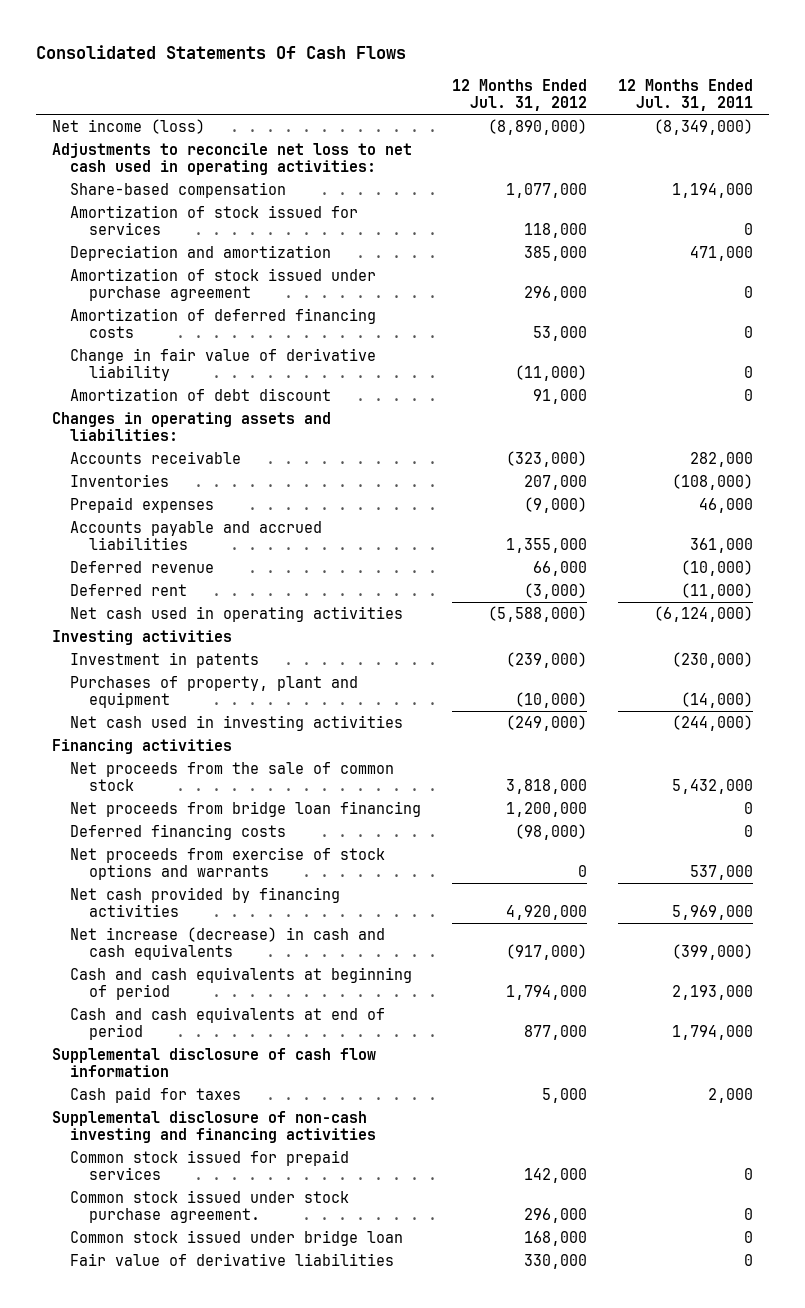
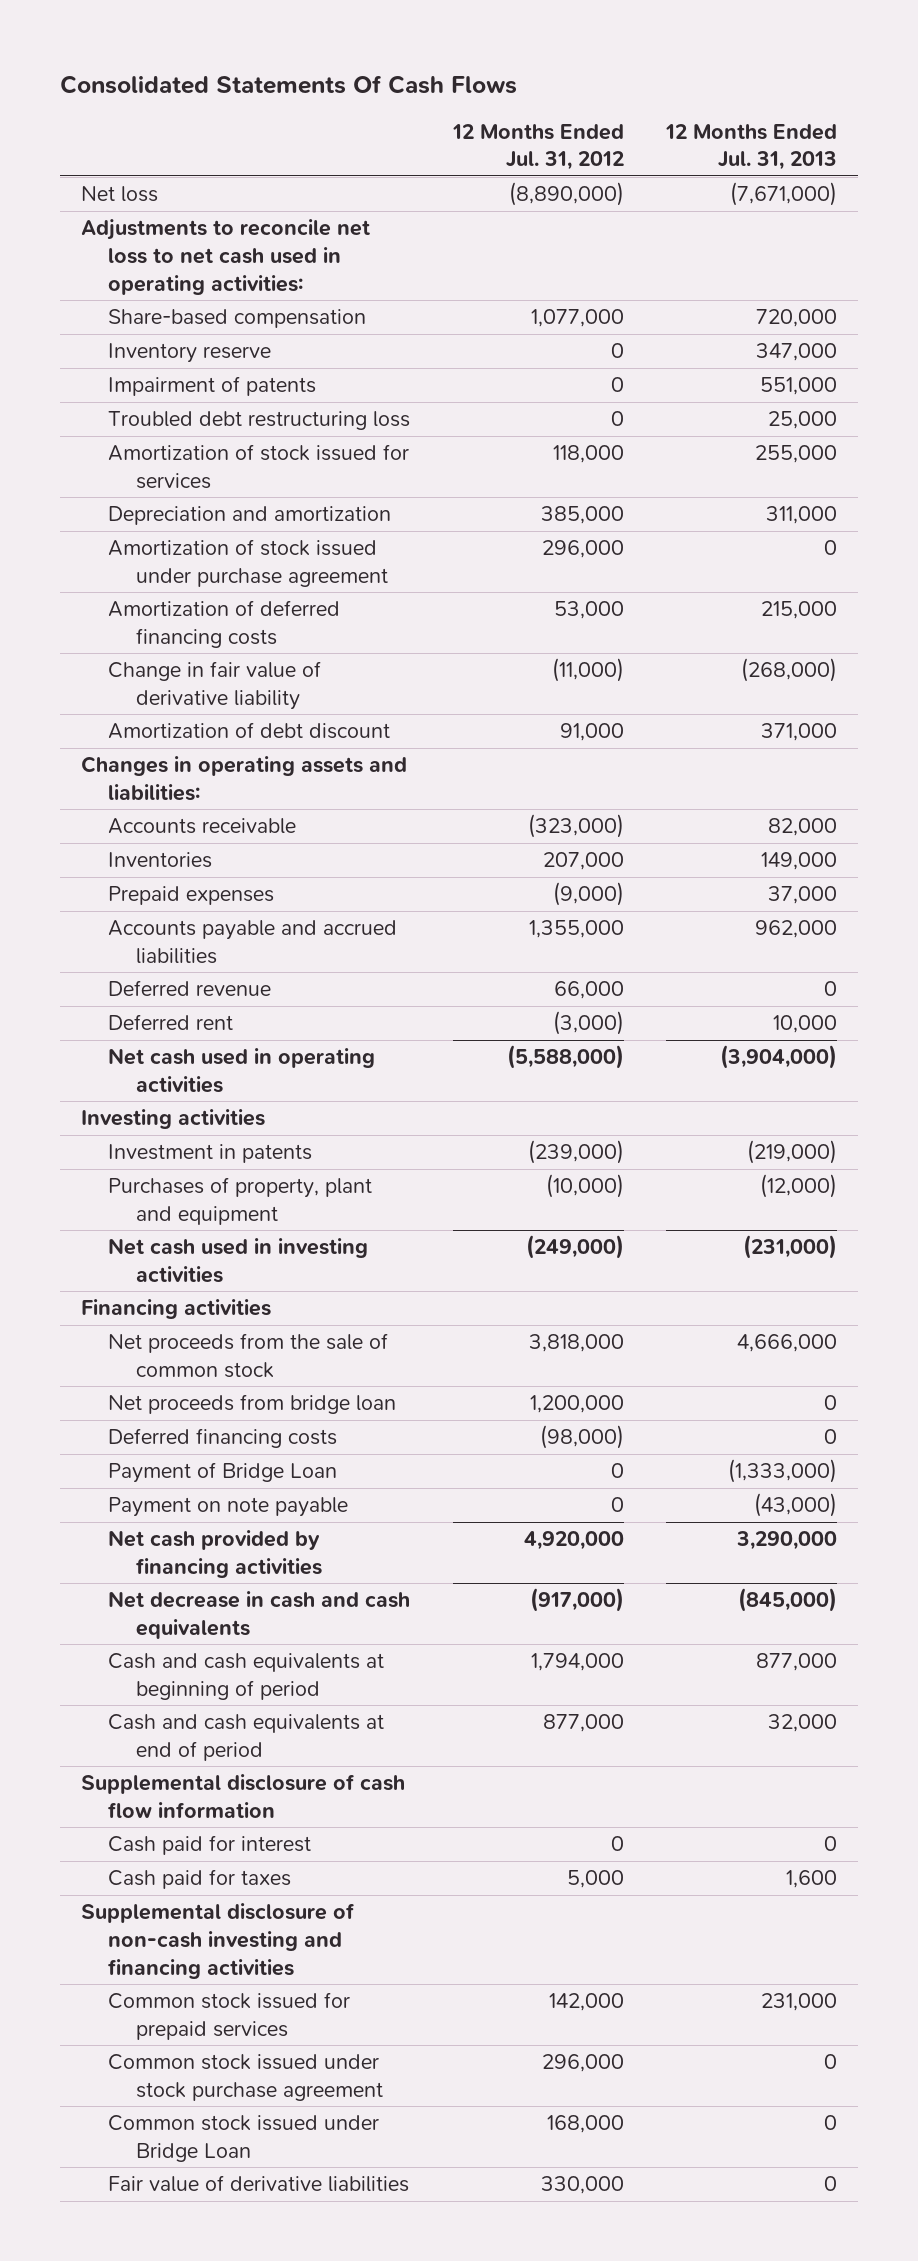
[618,78,754,111] 12 Months Ended Jul. 31, 2011 -> none
none -> [664,123,837,171] 12 Months Ended Jul. 31, 2013
[51,118,205,134] Net income (loss) -> [81,186,159,203] Net loss
none -> [108,343,272,364] Inventory reserve
none -> [108,376,317,397] Impairment of patents
none -> [108,411,411,431] Troubled debt restructuring loss
[70,800,422,817] Net proceeds from bridge loan financing -> [108,1394,397,1415] Net proceeds from bridge loan
[70,846,386,881] Net proceeds from exercise of stock options and warrants -> none
none -> [108,1462,338,1484] Payment of Bridge Loan
none -> [108,1497,349,1518] Payment on note payable
[70,926,386,961] Net increase (decrease) in cash and cash equivalents -> [108,1591,411,1639] Net decrease in cash and cash equivalents
none -> [108,1835,312,1856] Cash paid for interest
[70,1189,350,1224] Common stock issued under stock purchase agreement. -> [108,2054,383,2101] Common stock issued under stock purchase agreement
[70,1229,404,1246] Common stock issued under bridge loan -> [108,2115,380,2162] Common stock issued under Bridge Loan

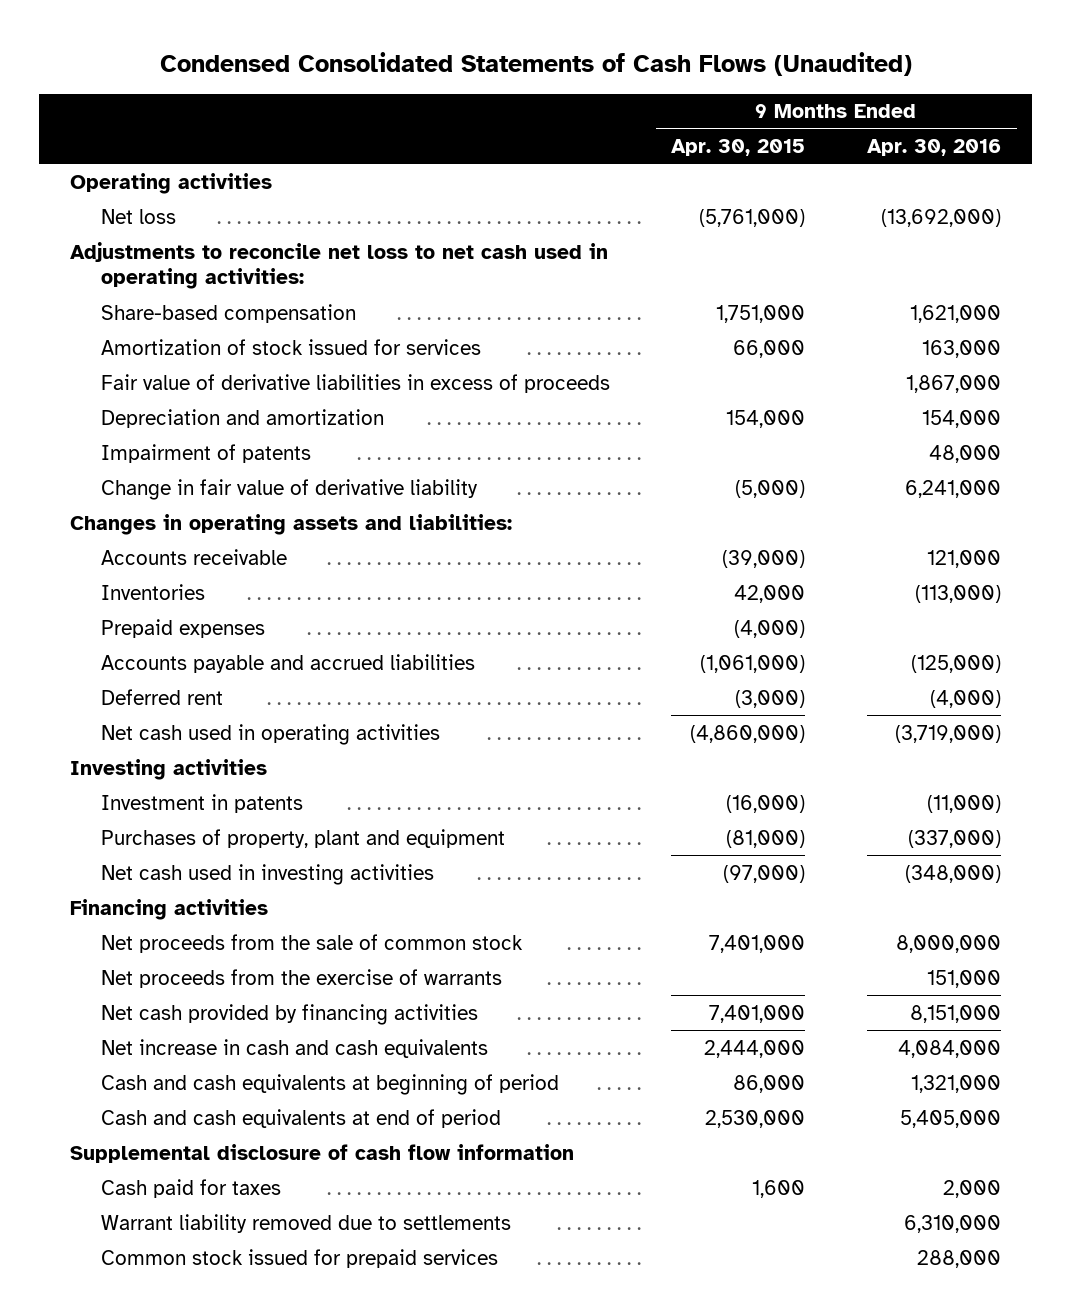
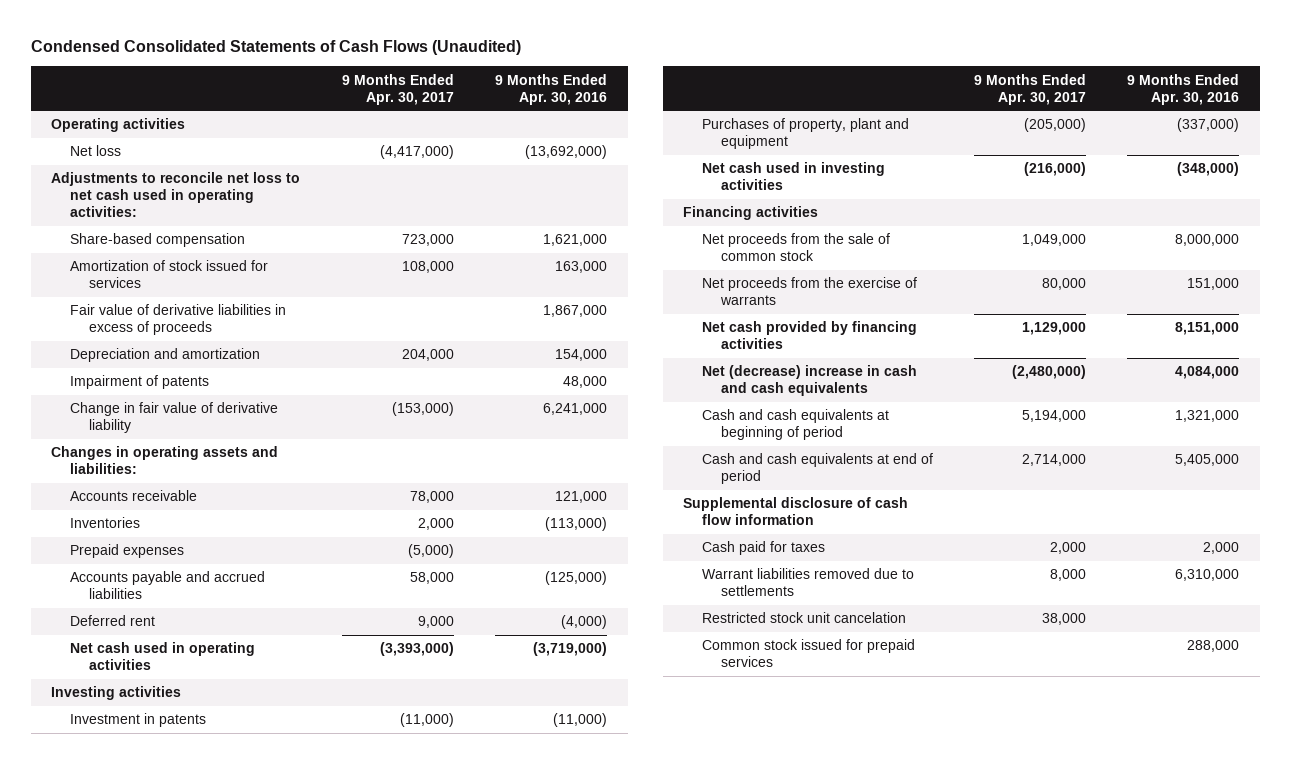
[671,139,806,157] Apr. 30, 2015 -> none
none -> [342,73,455,105] 9 Months Ended Apr. 30, 2017
[100,1038,488,1058] Net increase in cash and cash equivalents -> [702,365,918,397] Net (decrease) increase in cash and cash equivalents
[100,1213,511,1233] Warrant liability removed due to settlements -> [702,568,915,597] Warrant liabilities removed due to settlements
none -> [702,612,907,624] Restricted stock unit cancelation

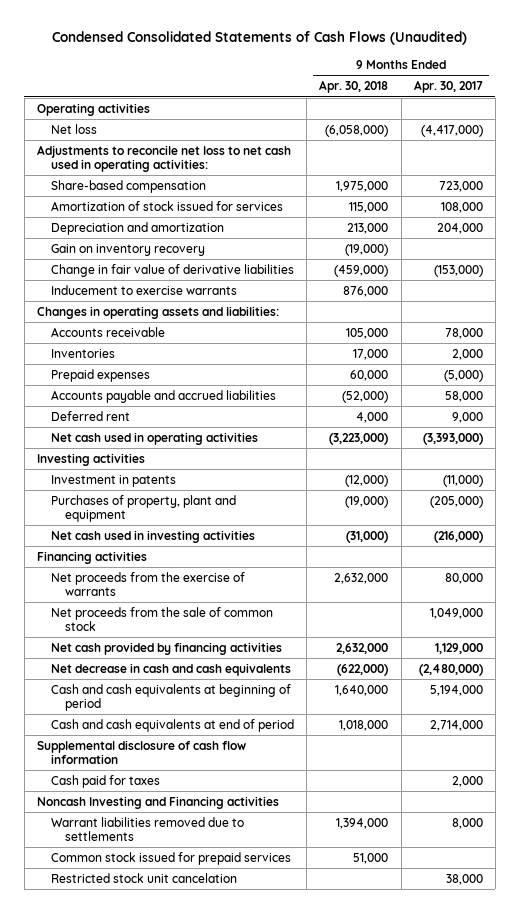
[495,73,608,105] 9 Months Ended Apr. 30, 2016 -> none
none -> [319,80,389,94] Apr. 30, 2018
[70,304,287,336] Fair value of derivative liabilities in excess of proceeds -> none
[70,375,210,390] Impairment of patents -> none
none -> [51,243,206,256] Gain on inventory recovery
[70,402,279,434] Change in fair value of derivative liability -> [51,263,295,277] Change in fair value of derivative liabilities
none -> [51,284,238,295] Inducement to exercise warrants
[702,233,891,262] Net proceeds from the sale of common stock -> [51,606,274,631] Net proceeds from the sale of common stock
[702,365,918,397] Net (decrease) increase in cash and cash equivalents -> [51,662,292,676] Net decrease in cash and cash equivalents
none -> [36,795,279,809] Noncash Investing and Financing activities
[702,612,907,624] Restricted stock unit cancelation -> [51,872,238,883] Restricted stock unit cancelation

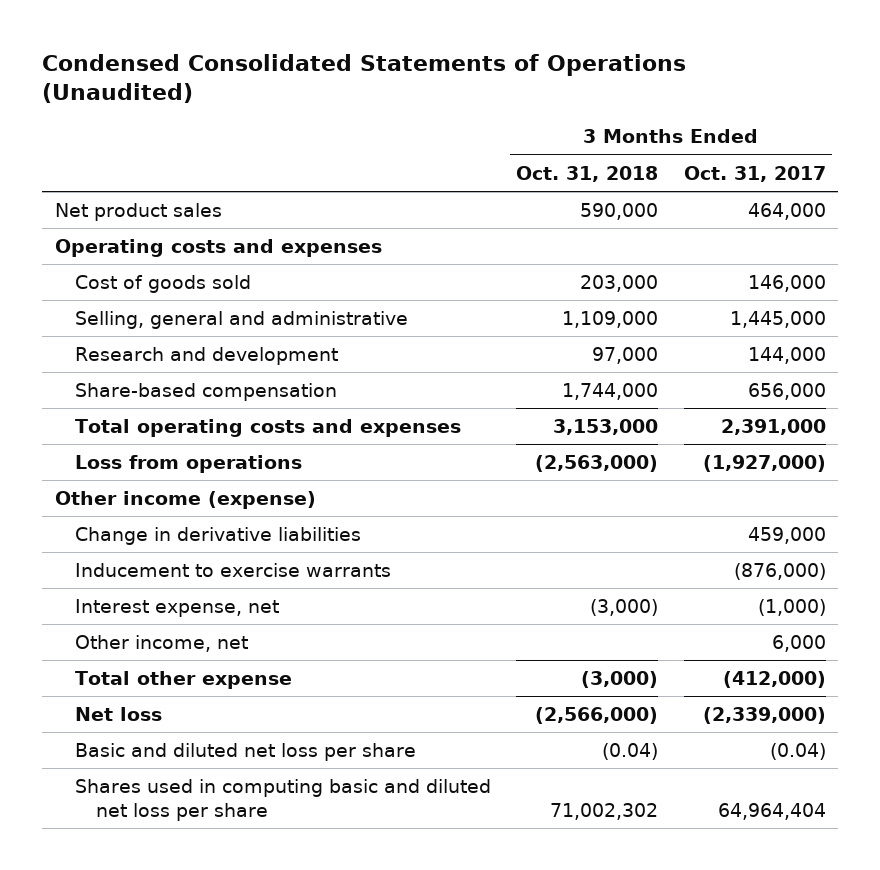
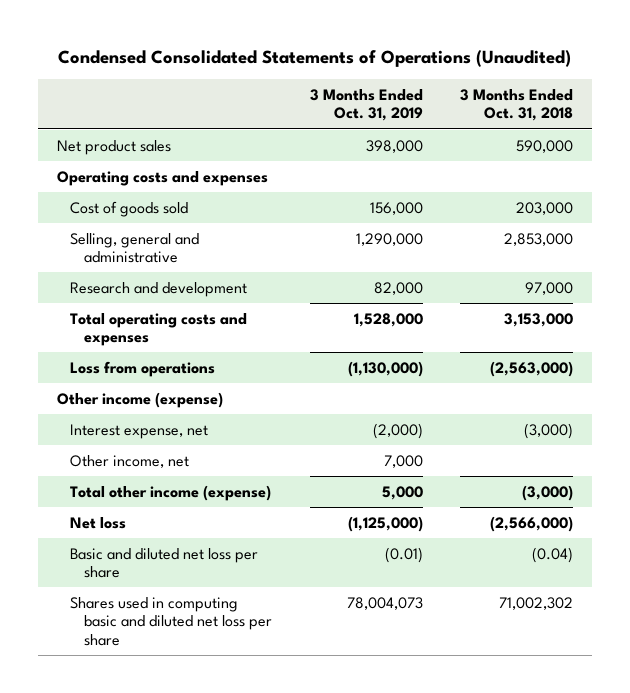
[683,165,826,182] Oct. 31, 2017 -> none
none -> [309,88,423,122] 3 Months Ended Oct. 31, 2019
[562,310,659,328] 1,109,000 -> [504,232,574,246] 2,853,000
[75,382,338,401] Share-based compensation -> none
[75,526,362,545] Change in derivative liabilities -> none
[75,562,392,577] Inducement to exercise warrants -> none
[75,670,293,689] Total other expense -> [70,484,272,501] Total other income (expense)

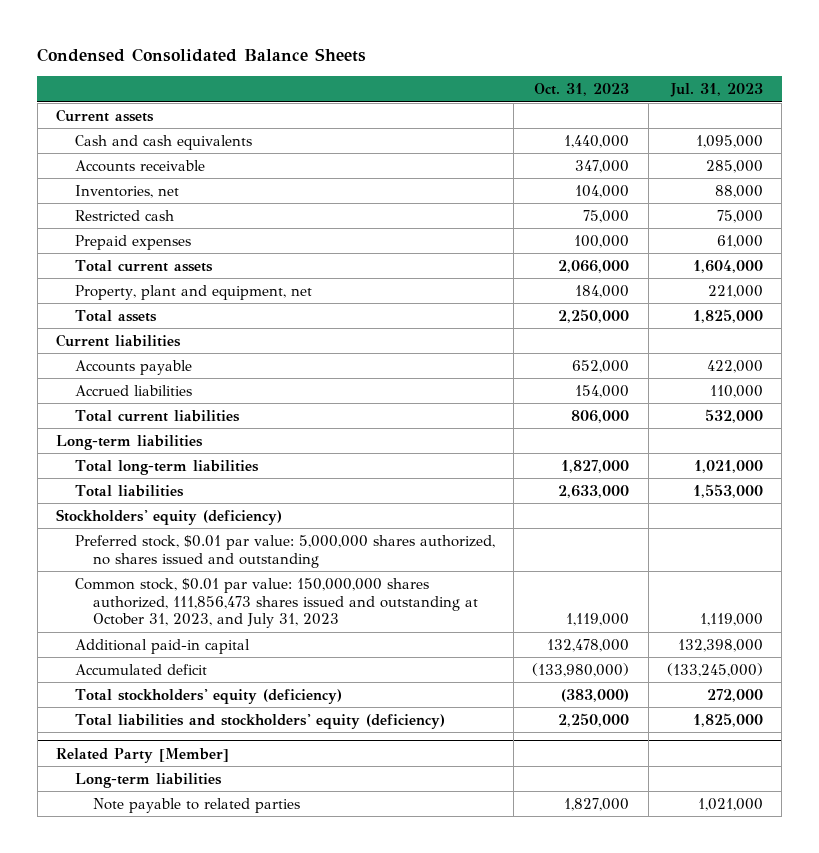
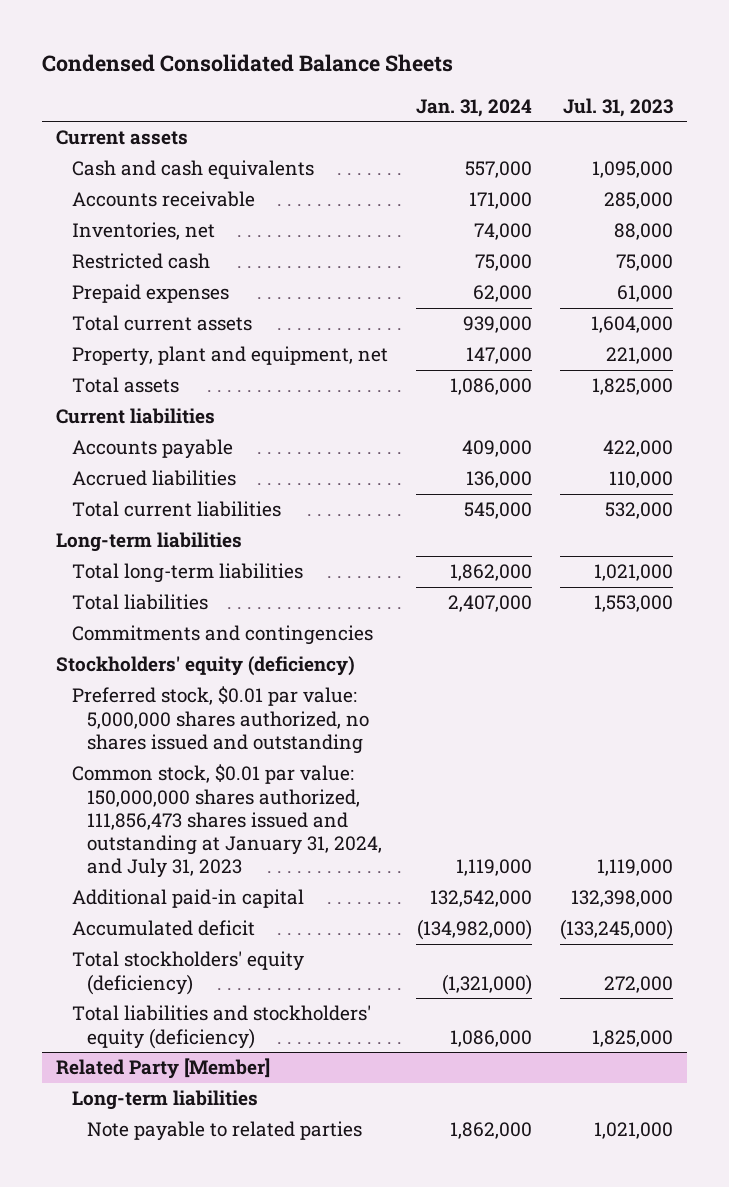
[534,83,630,97] Oct. 31, 2023 -> none
none -> [415,98,532,117] Jan. 31, 2024
none -> [71,625,373,646] Commitments and contingencies
[74,577,478,629] Common stock, $0.01 par value: 150,000,000 shares authorized, 111,856,473 shares issued and outstanding at October 31, 2023, and July 31, 2023 -> [71,764,382,878] Common stock, $0.01 par value: 150,000,000 shares authorized, 111,856,473 shares issued and outstanding at January 31, 2024, and July 31, 2023

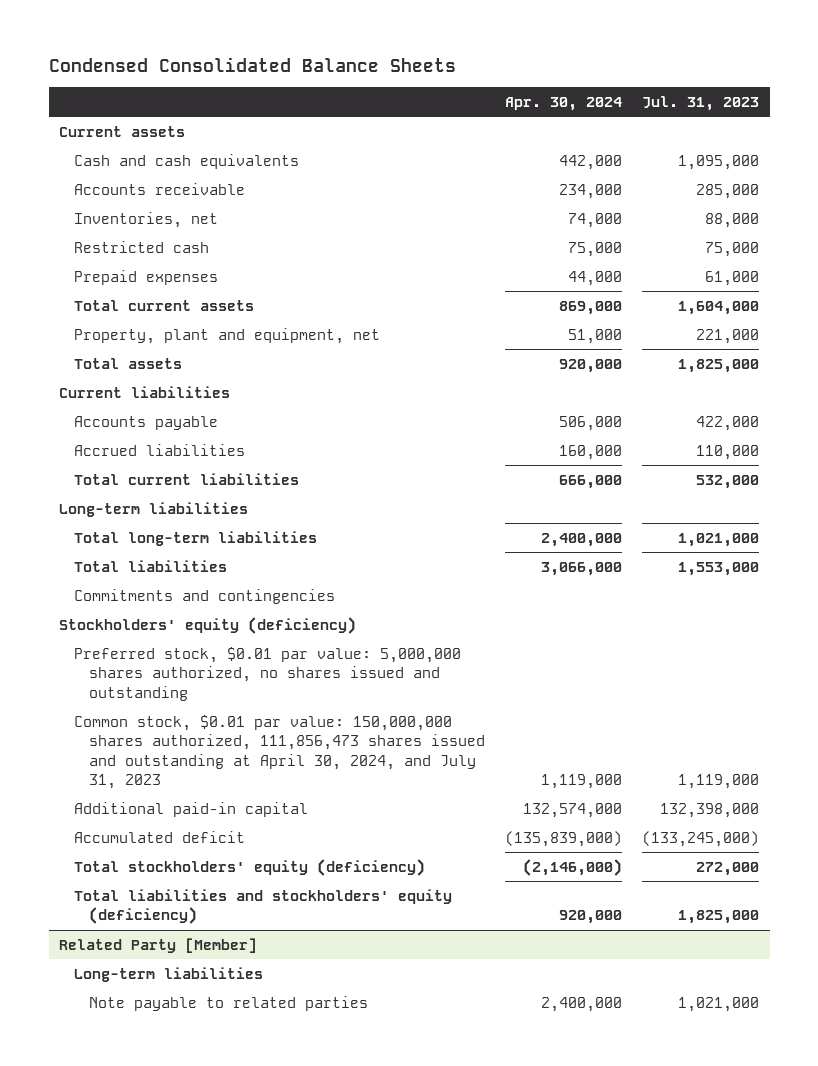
[415,98,532,117] Jan. 31, 2024 -> none
none -> [504,96,622,111] Apr. 30, 2024
[71,764,382,878] Common stock, $0.01 par value: 150,000,000 shares authorized, 111,856,473 shares issued and outstanding at January 31, 2024, and July 31, 2023 -> [73,714,485,790] Common stock, $0.01 par value: 150,000,000 shares authorized, 111,856,473 shares issued and outstanding at April 30, 2024, and July 31, 2023

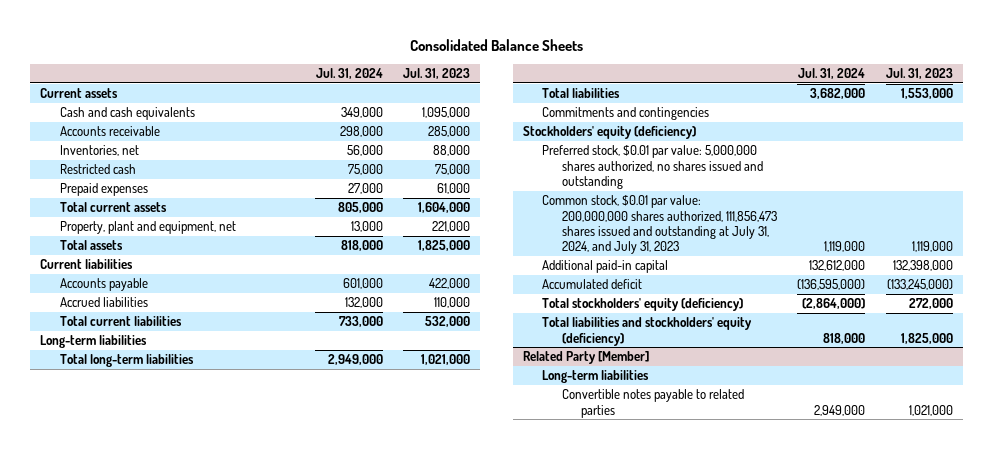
[48,56,456,72] Condensed Consolidated Balance Sheets -> [409,38,583,51] Consolidated Balance Sheets
[504,96,622,111] Apr. 30, 2024 -> none
none -> [315,67,383,79] Jul. 31, 2024
[73,714,485,790] Common stock, $0.01 par value: 150,000,000 shares authorized, 111,856,473 shares issued and outstanding at April 30, 2024, and July 31, 2023 -> [542,195,777,255] Common stock, $0.01 par value: 200,000,000 shares authorized, 111,856,473 shares issued and outstanding at July 31, 2024, and July 31, 2023
[88,995,368,1011] Note payable to related parties -> [561,389,744,418] Convertible notes payable to related parties

